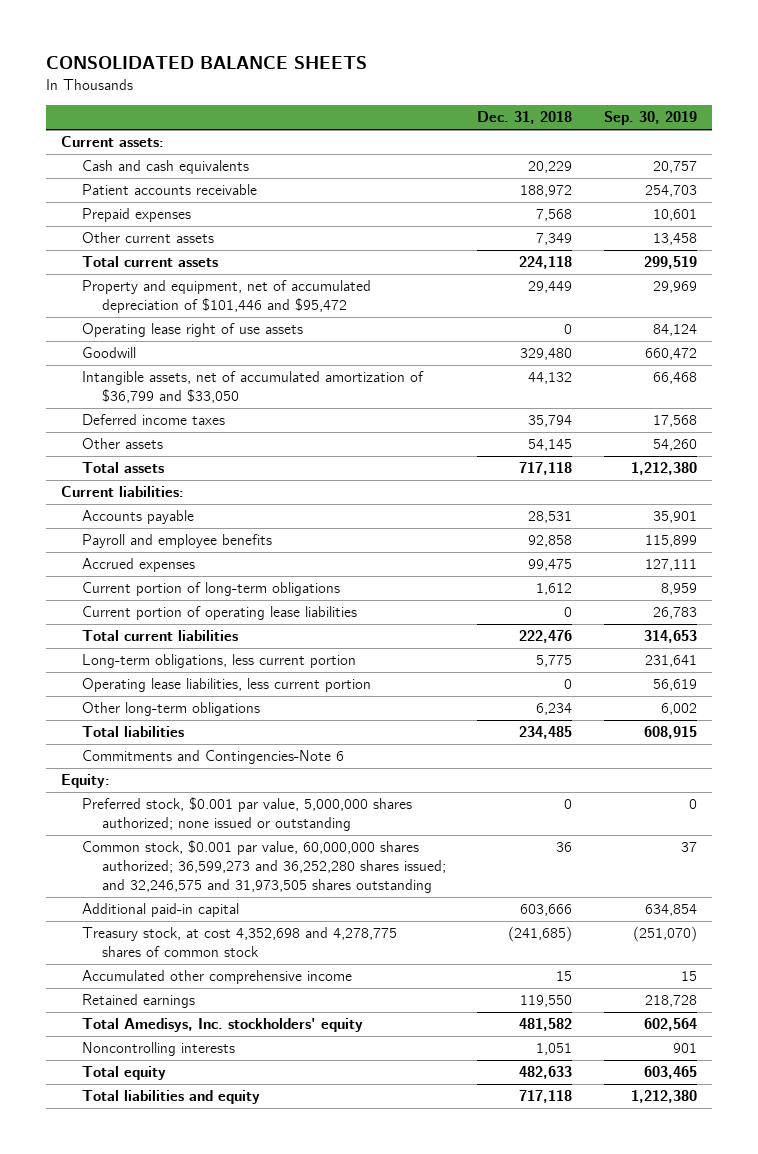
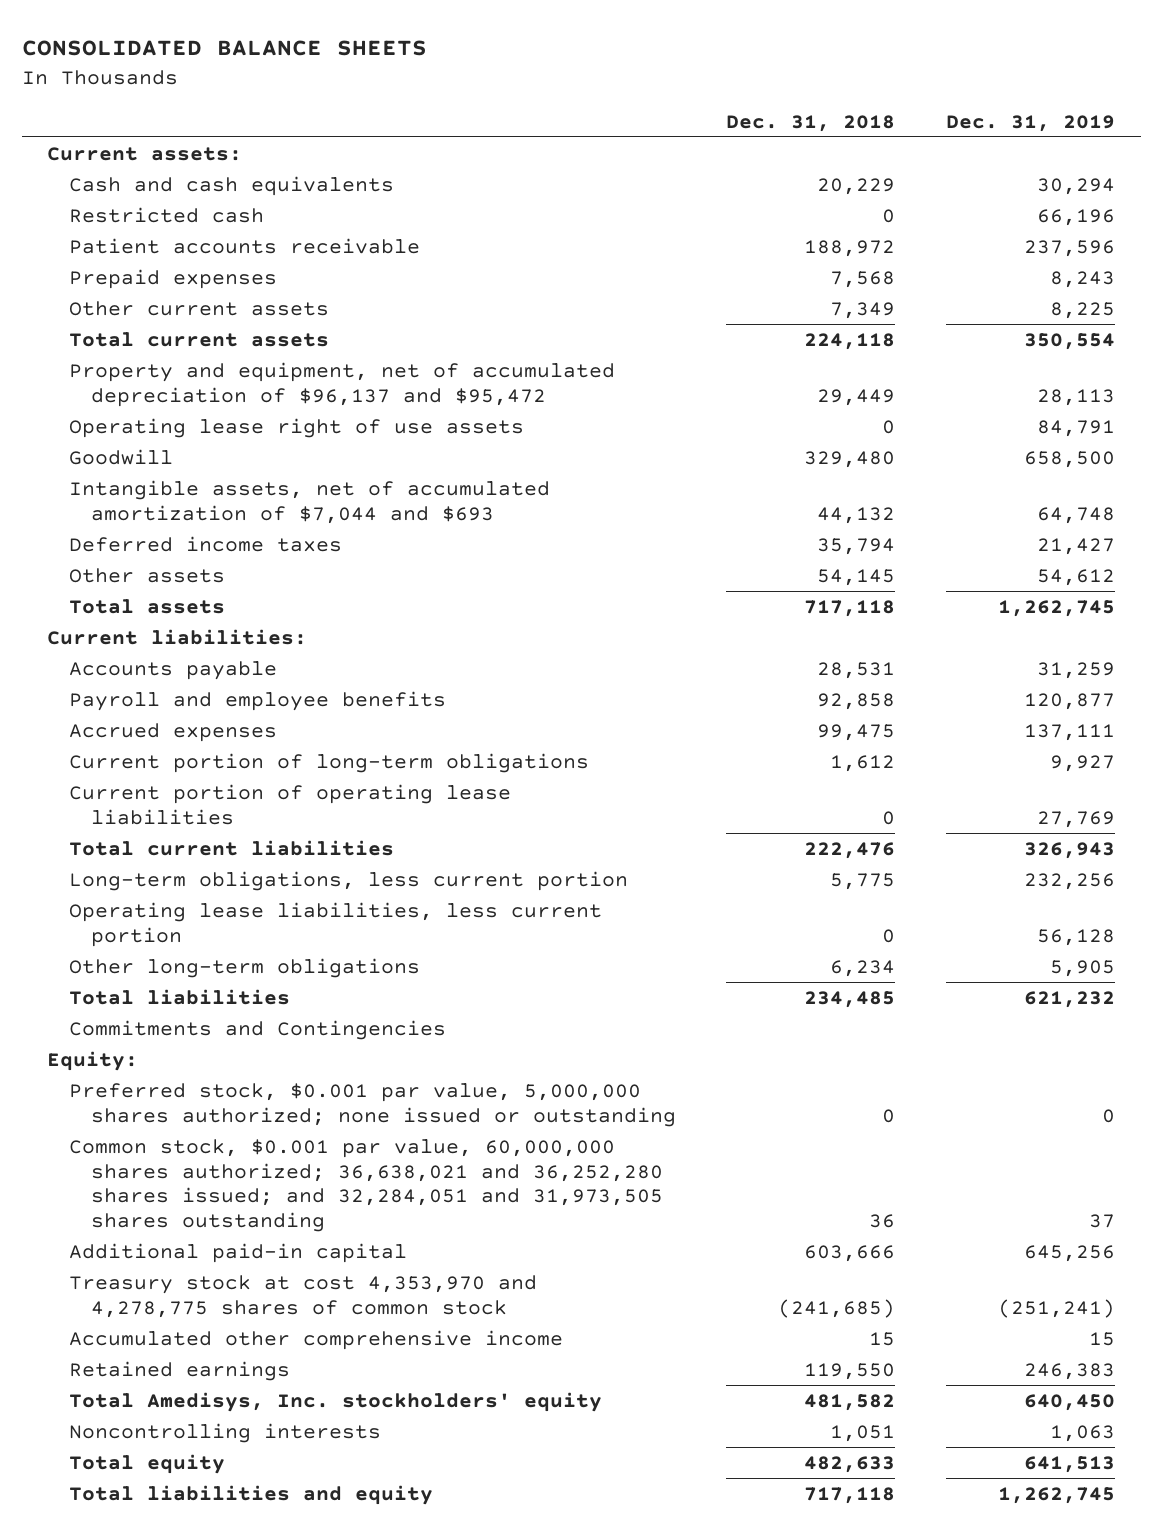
[603,111,697,126] Sep. 30, 2019 -> none
none -> [946,114,1116,132] Dec. 31, 2019
none -> [69,206,265,223] Restricted cash
[81,280,371,314] Property and equipment, net of accumulated depreciation of $101,446 and $95,472 -> [69,361,616,407] Property and equipment, net of accumulated depreciation of $96,137 and $95,472
[81,371,424,404] Intangible assets, net of accumulated amortization of $36,799 and $33,050 -> [69,479,551,524] Intangible assets, net of accumulated amortization of $7,044 and $693
[81,750,344,765] Commitments and Contingencies-Note 6 -> [69,1019,447,1040] Commitments and Contingencies
[81,840,447,893] Common stock, $0.001 par value, 60,000,000 shares authorized; 36,599,273 and 36,252,280 shares issued; and 32,246,575 and 31,973,505 shares outstanding -> [69,1138,663,1233] Common stock, $0.001 par value, 60,000,000 shares authorized; 36,638,021 and 36,252,280 shares issued; and 32,284,051 and 31,973,505 shares outstanding
[81,927,397,958] Treasury stock, at cost 4,352,698 and 4,278,775 shares of common stock -> [69,1274,538,1318] Treasury stock at cost 4,353,970 and 4,278,775 shares of common stock

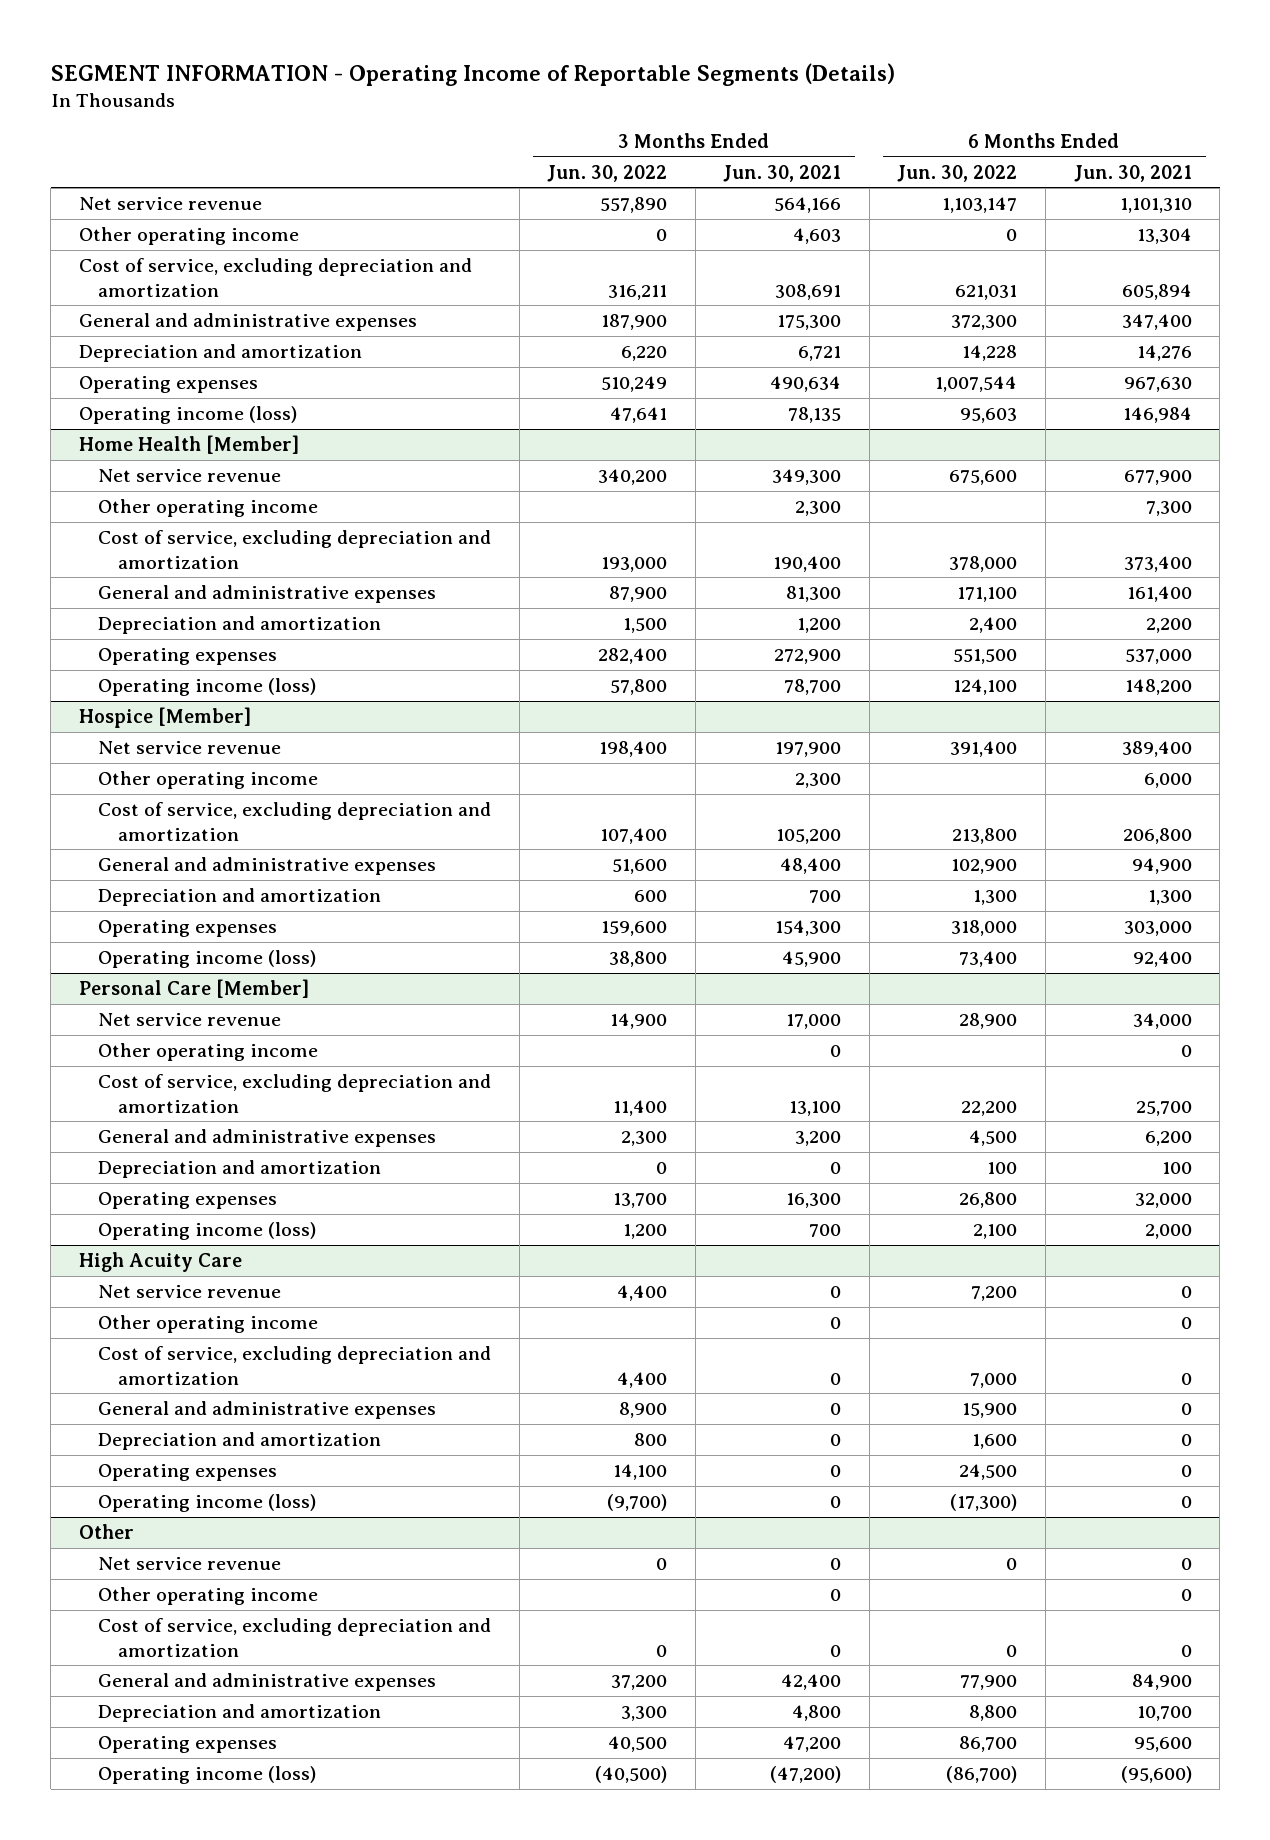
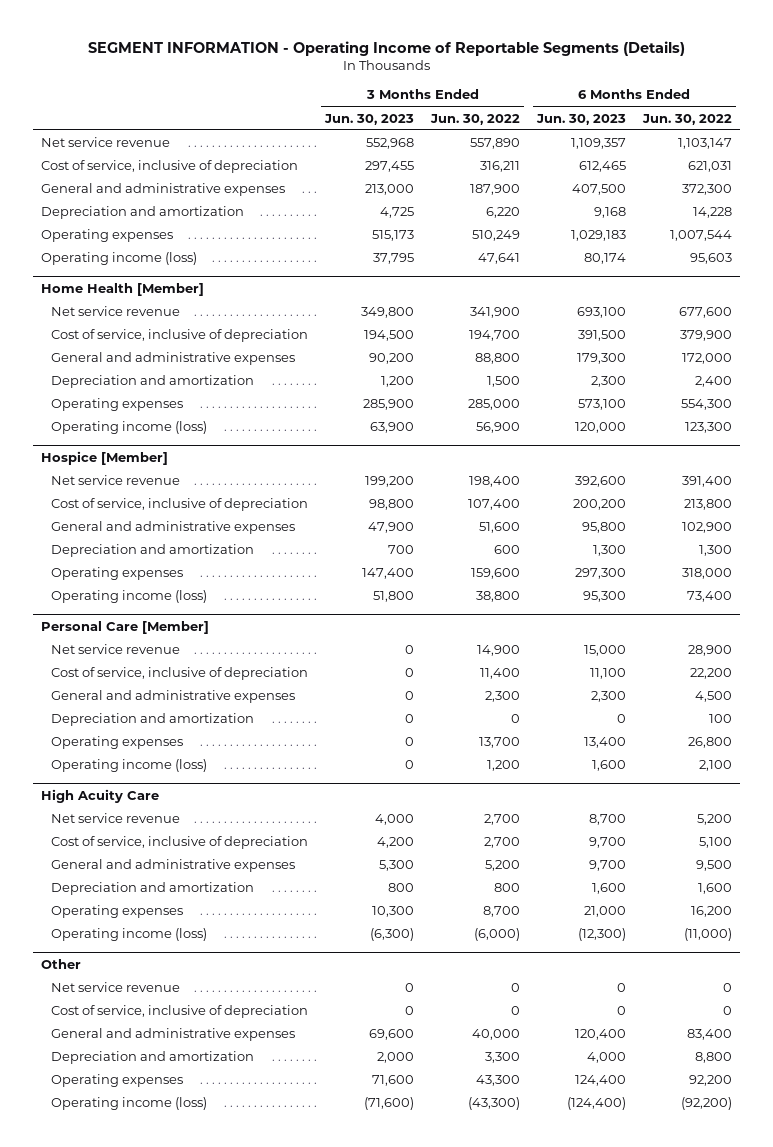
[723,164,842,182] Jun. 30, 2021 -> none
[1073,164,1192,182] Jun. 30, 2021 -> none
none -> [324,113,415,125] Jun. 30, 2023
none -> [535,113,626,125] Jun. 30, 2023
[78,226,299,245] Other operating income -> none
[78,257,472,297] Cost of service, excluding depreciation and amortization -> [41,160,299,174] Cost of service, inclusive of depreciation
[98,498,319,517] Other operating income -> none
[598,468,668,485] 340,200 -> [469,307,520,319] 341,900
[949,469,1018,485] 675,600 -> [678,307,732,319] 677,600
[98,529,492,569] Cost of service, excluding depreciation and amortization -> [51,329,309,343] Cost of service, inclusive of depreciation
[601,556,668,572] 193,000 -> [468,330,520,342] 194,700
[949,555,1018,572] 378,000 -> [679,330,732,342] 379,900
[609,585,668,602] 87,900 -> [474,353,520,365] 88,800
[957,586,1018,602] 171,100 -> [681,353,732,365] 172,000
[598,647,668,664] 282,400 -> [467,399,520,411] 285,000
[953,648,1018,664] 551,500 -> [680,399,732,411] 554,300
[610,678,668,695] 57,800 -> [475,422,520,434] 56,900
[953,678,1018,695] 124,100 -> [684,422,732,434] 123,300
[98,770,319,789] Other operating income -> none
[98,801,492,841] Cost of service, excluding depreciation and amortization -> [51,498,309,512] Cost of service, inclusive of depreciation
[98,1042,319,1061] Other operating income -> none
[98,1073,492,1113] Cost of service, excluding depreciation and amortization -> [51,667,309,681] Cost of service, inclusive of depreciation
[98,1314,319,1333] Other operating income -> none
[617,1284,668,1301] 4,400 -> [483,814,520,826] 2,700
[971,1285,1018,1301] 7,200 -> [696,814,732,826] 5,200
[98,1345,492,1385] Cost of service, excluding depreciation and amortization -> [51,836,309,850] Cost of service, inclusive of depreciation
[617,1371,668,1388] 4,400 -> [483,837,520,849] 2,700
[970,1372,1018,1388] 7,000 -> [698,837,732,849] 5,100
[619,1401,668,1418] 8,900 -> [484,860,520,872] 5,200
[962,1402,1018,1418] 15,900 -> [695,860,732,872] 9,500
[613,1463,668,1480] 14,100 -> [482,906,520,918] 8,700
[959,1463,1018,1480] 24,500 -> [690,906,732,918] 16,200
[607,1493,668,1511] (9,700) -> [473,928,520,942] (6,000)
[950,1493,1018,1511] (17,300) -> [683,928,732,942] (11,000)
[98,1586,319,1605] Other operating income -> none
[98,1617,492,1657] Cost of service, excluding depreciation and amortization -> [51,1005,309,1019] Cost of service, inclusive of depreciation
[611,1674,668,1690] 37,200 -> [471,1029,520,1041] 40,000
[960,1674,1018,1690] 77,900 -> [686,1029,732,1041] 83,400
[608,1735,668,1752] 40,500 -> [475,1075,520,1087] 43,300
[959,1735,1018,1752] 86,700 -> [688,1075,732,1087] 92,200
[595,1765,668,1783] (40,500) -> [467,1097,520,1111] (43,300)
[946,1765,1018,1783] (86,700) -> [680,1097,732,1111] (92,200)

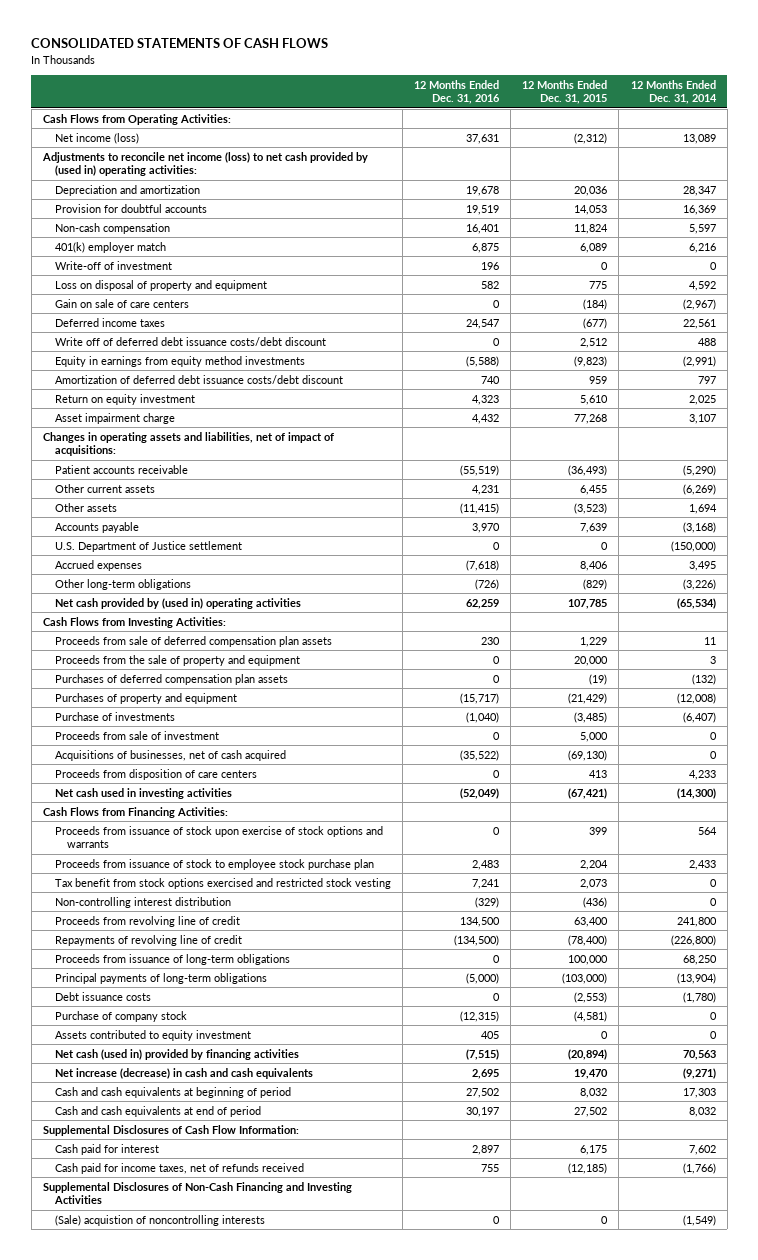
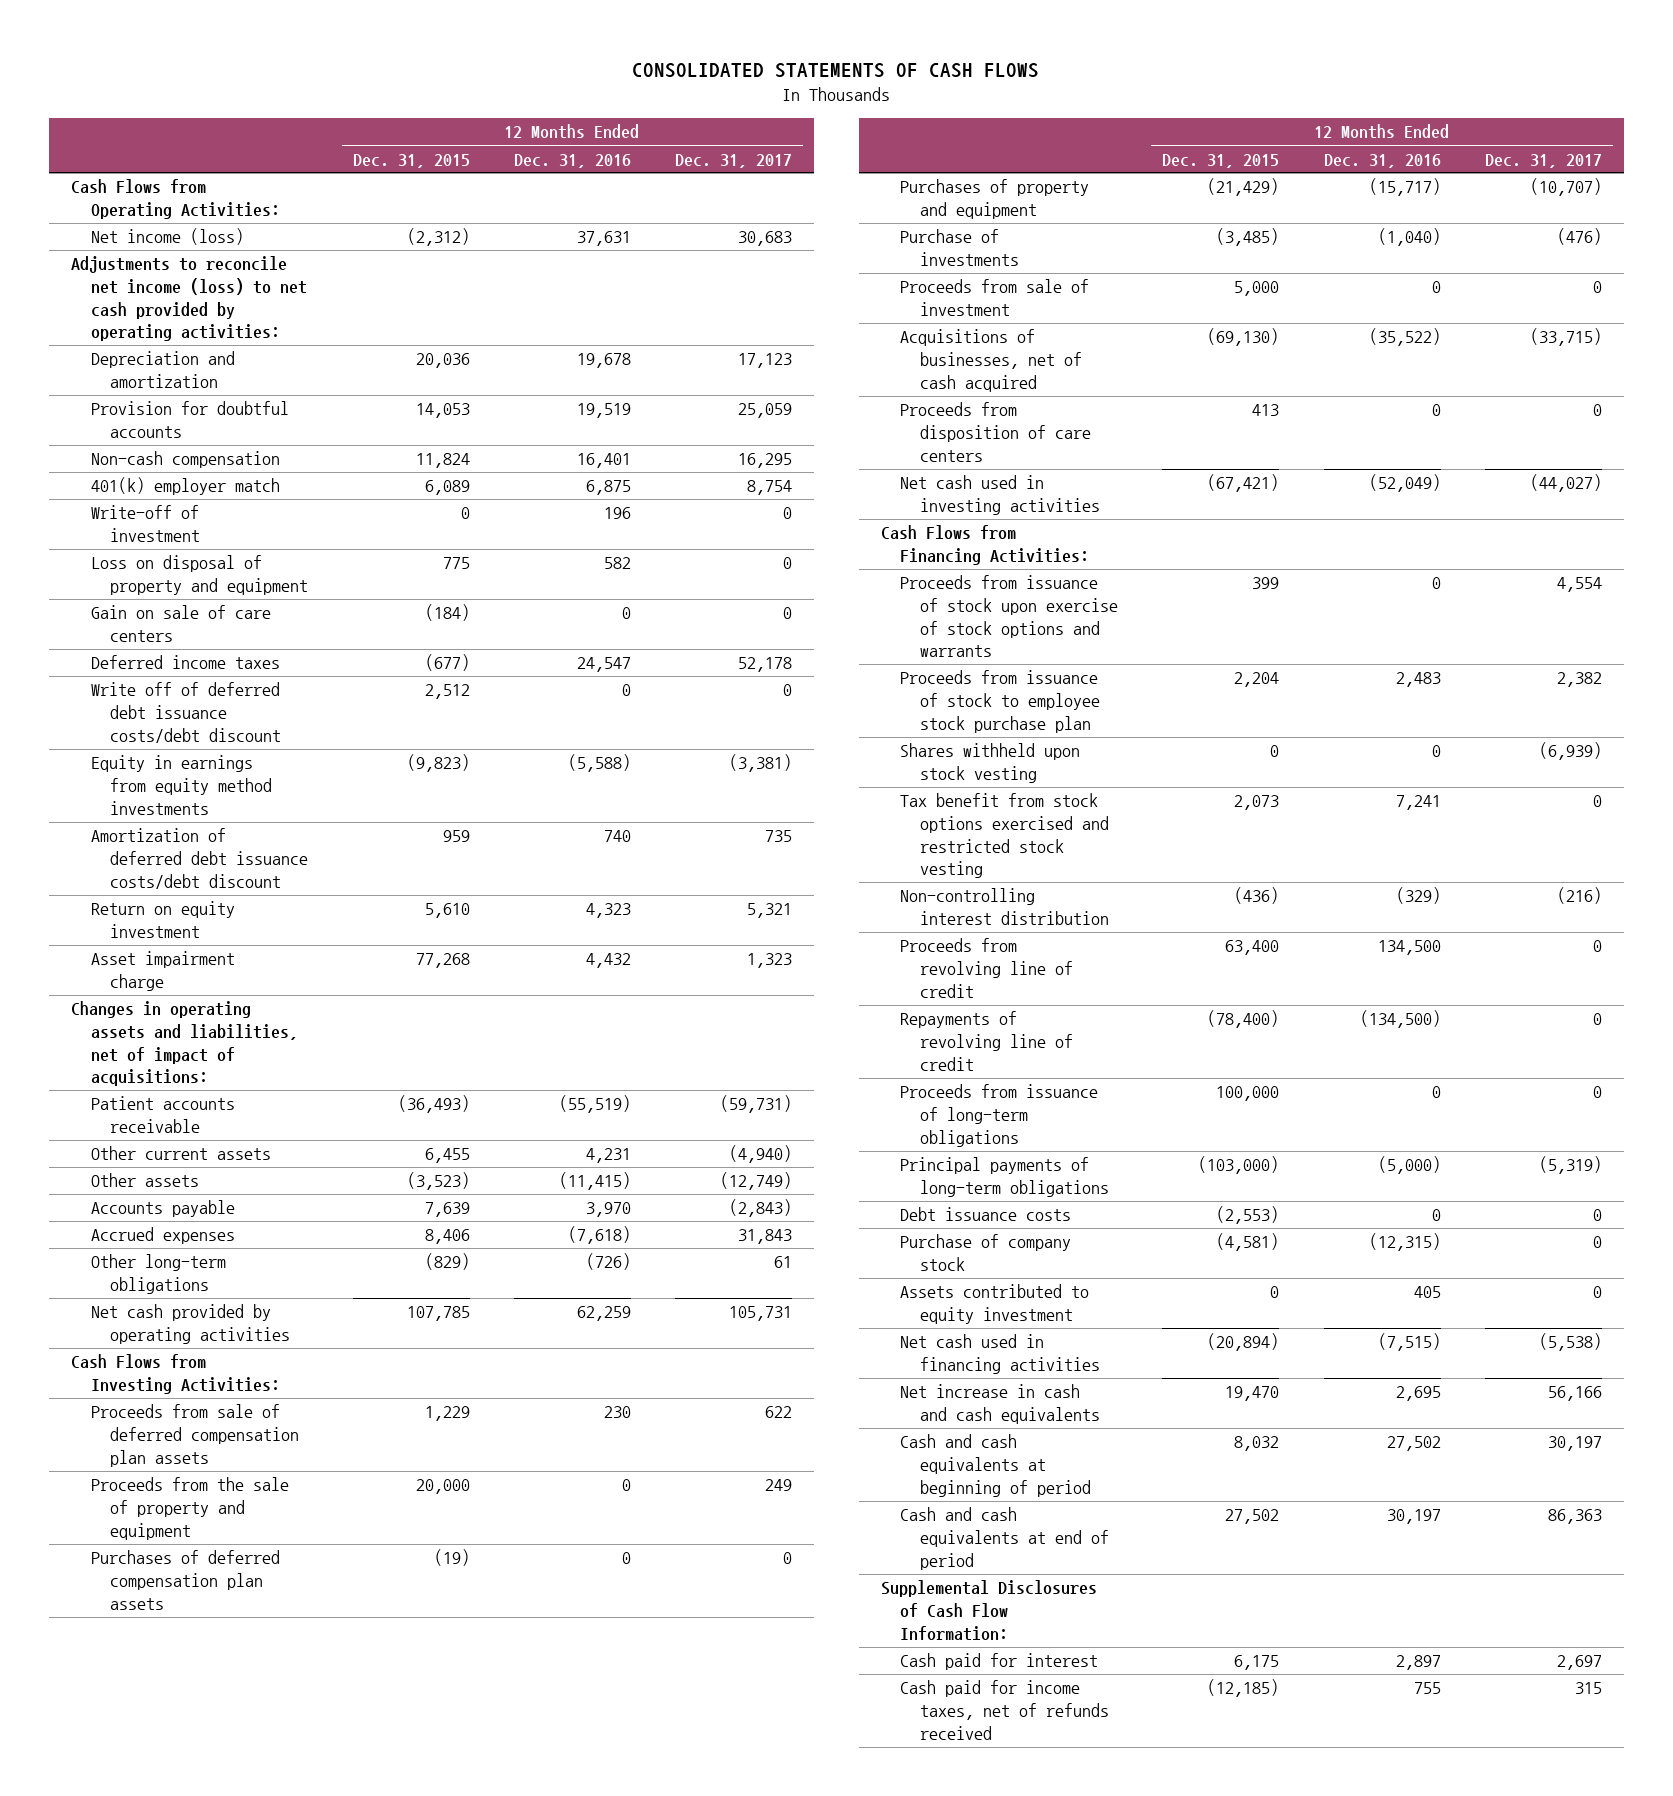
[630,79,717,105] 12 Months Ended Dec. 31, 2014 -> none
none -> [675,153,793,168] Dec. 31, 2017
[41,151,368,177] Adjustments to reconcile net income (loss) to net cash provided by (used in) operating activities: -> [70,256,307,342] Adjustments to reconcile net income (loss) to net cash provided by operating activities:
[54,540,242,552] U.S. Department of Justice settlement -> none
[54,597,301,609] Net cash provided by (used in) operating activities -> [90,1304,291,1344] Net cash provided by operating activities
none -> [900,743,1081,783] Shares withheld upon stock vesting
[54,1048,299,1060] Net cash (used in) provided by financing activities -> [900,1334,1101,1374] Net cash used in financing activities
[54,1067,313,1079] Net increase (decrease) in cash and cash equivalents -> [900,1384,1101,1424] Net increase in cash and cash equivalents
[42,1181,352,1205] Supplemental Disclosures of Non-Cash Financing and Investing Activities -> none
[54,1214,265,1226] (Sale) acquistion of noncontrolling interests -> none

